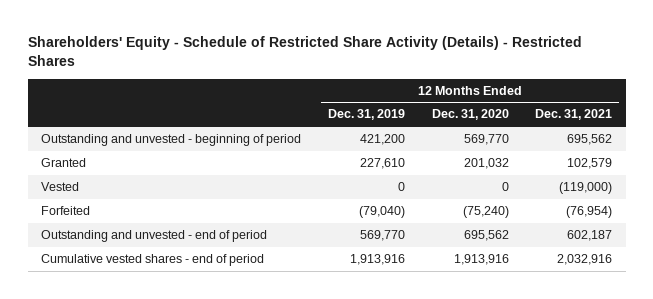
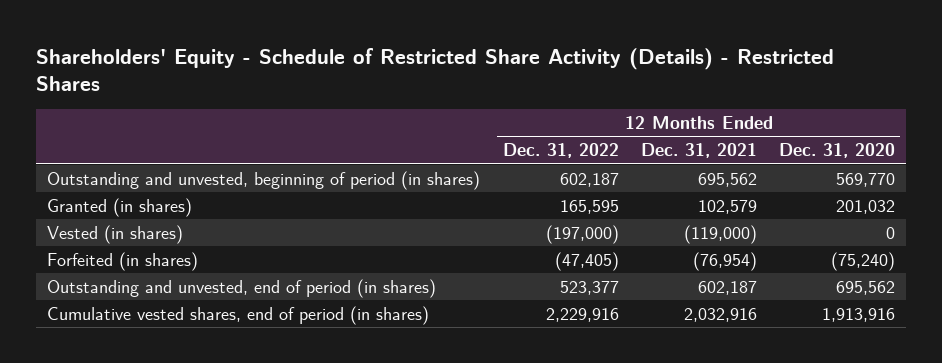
[327,109,405,121] Dec. 31, 2019 -> none
none -> [502,143,619,159] Dec. 31, 2022
[41,134,302,147] Outstanding and unvested - beginning of period -> [47,170,481,190] Outstanding and unvested, beginning of period (in shares)
[41,158,87,168] Granted -> [47,197,193,217] Granted (in shares)
[41,182,80,192] Vested -> [47,224,184,244] Vested (in shares)
[41,206,91,216] Forfeited -> [47,251,199,271] Forfeited (in shares)
[41,230,268,243] Outstanding and unvested - end of period -> [47,278,437,298] Outstanding and unvested, end of period (in shares)
[41,254,265,267] Cumulative vested shares - end of period -> [47,305,430,325] Cumulative vested shares, end of period (in shares)

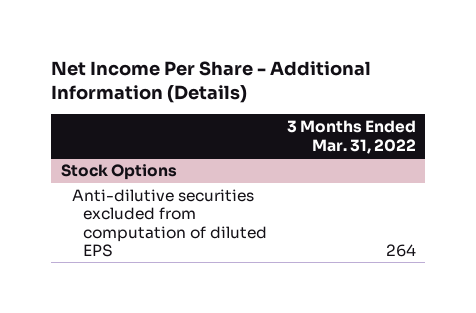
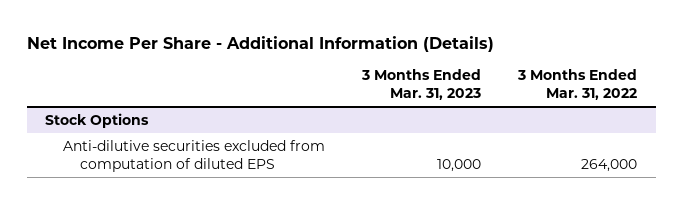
none -> [361,69,482,101] 3 Months Ended Mar. 31, 2023
[385,243,416,257] 264 -> [581,158,638,172] 264,000

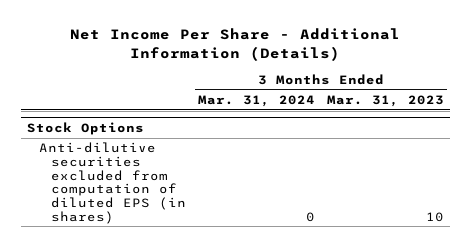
[517,69,638,101] 3 Months Ended Mar. 31, 2022 -> none
none -> [197,94,315,107] Mar. 31, 2024
[62,139,325,172] Anti-dilutive securities excluded from computation of diluted EPS -> [38,142,186,224] Anti-dilutive securities excluded from computation of diluted EPS (in shares)
[437,158,482,172] 10,000 -> [426,211,445,222] 10

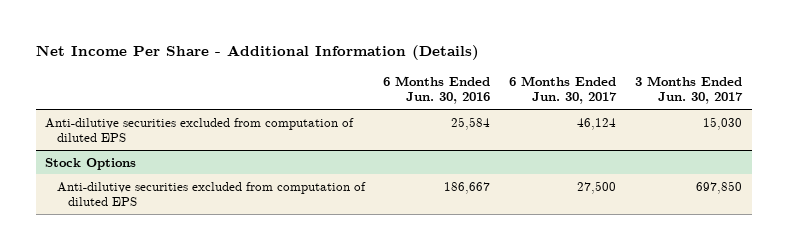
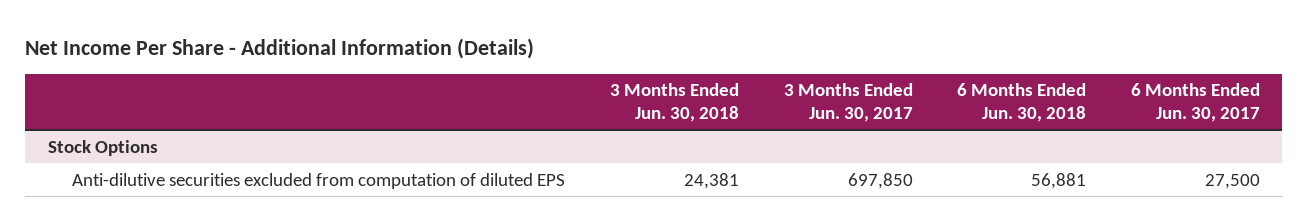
[383,76,491,105] 6 Months Ended Jun. 30, 2016 -> none
none -> [610,83,740,123] 3 Months Ended Jun. 30, 2018
none -> [957,83,1087,123] 6 Months Ended Jun. 30, 2018
[45,117,355,143] Anti-dilutive securities excluded from computation of diluted EPS -> none

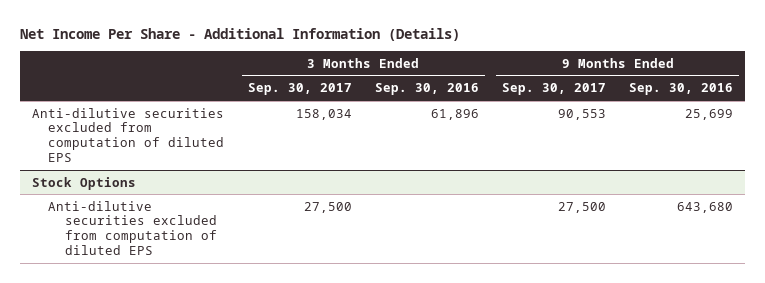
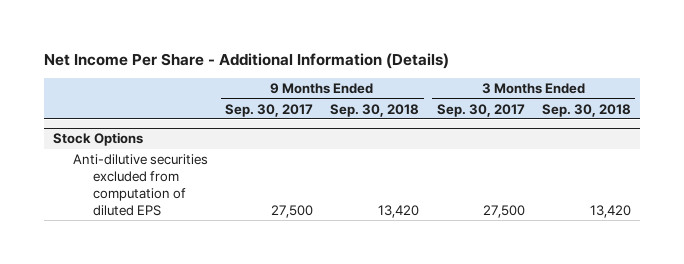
[374,83,479,96] Sep. 30, 2016 -> none
[629,83,734,96] Sep. 30, 2016 -> none
none -> [330,103,420,117] Sep. 30, 2018
none -> [541,103,631,117] Sep. 30, 2018
[31,107,225,163] Anti-dilutive securities excluded from computation of diluted EPS -> none

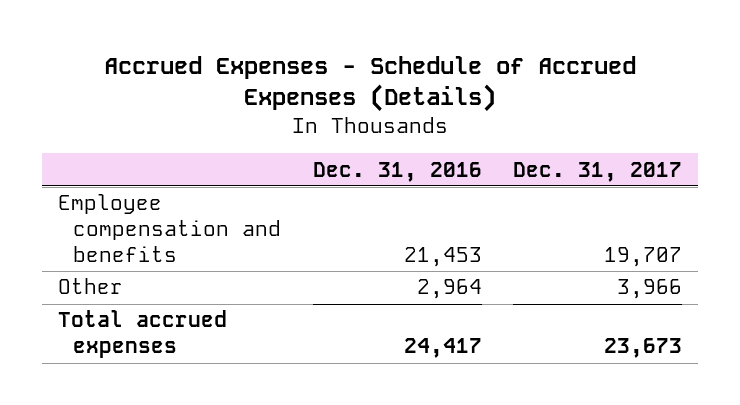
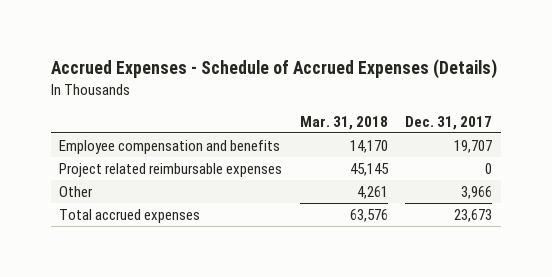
[312,161,482,182] Dec. 31, 2016 -> none
none -> [299,115,388,130] Mar. 31, 2018
none -> [59,162,283,177] Project related reimbursable expenses

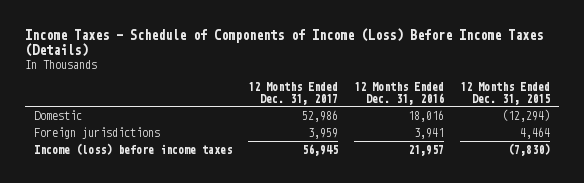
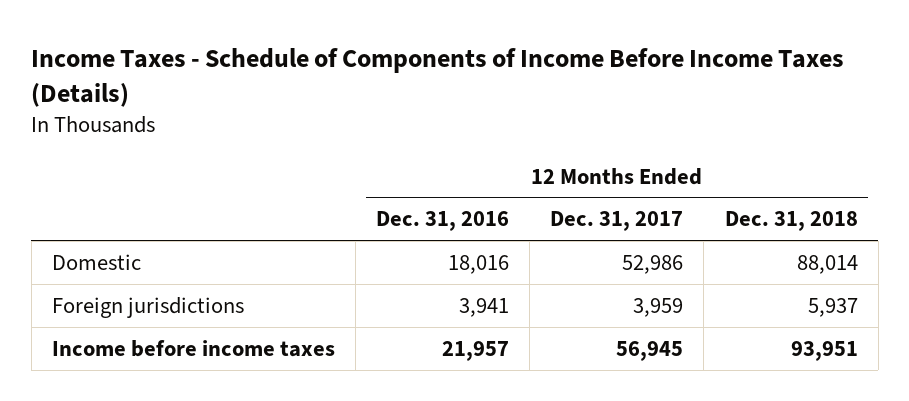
[25,28,544,58] Income Taxes - Schedule of Components of Income (Loss) Before Income Taxes (Details) -> [31,47,845,107] Income Taxes - Schedule of Components of Income Before Income Taxes (Details)
[460,82,551,105] 12 Months Ended Dec. 31, 2015 -> none
none -> [724,211,858,232] Dec. 31, 2018
[33,142,232,155] Income (loss) before income taxes -> [51,339,335,357] Income before income taxes

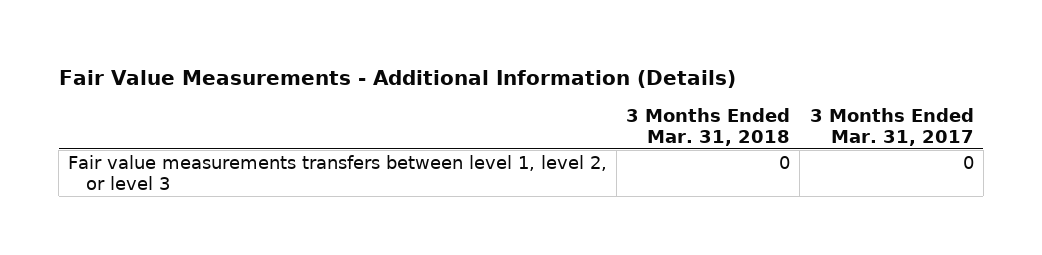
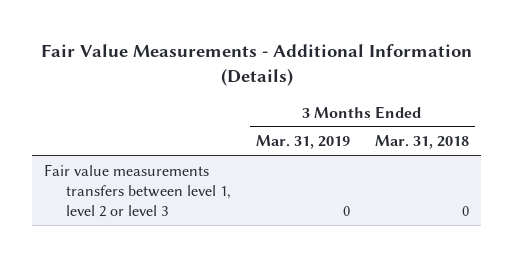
[809,107,974,146] 3 Months Ended Mar. 31, 2017 -> none
none -> [256,135,351,150] Mar. 31, 2019
[68,154,608,190] Fair value measurements transfers between level 1, level 2, or level 3 -> [44,163,232,217] Fair value measurements transfers between level 1, level 2 or level 3

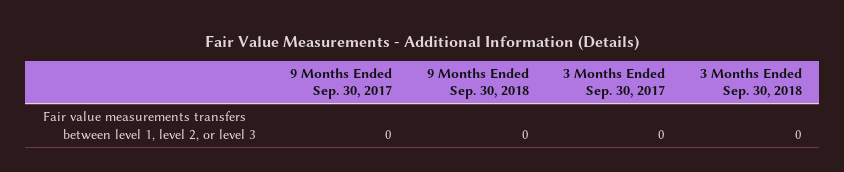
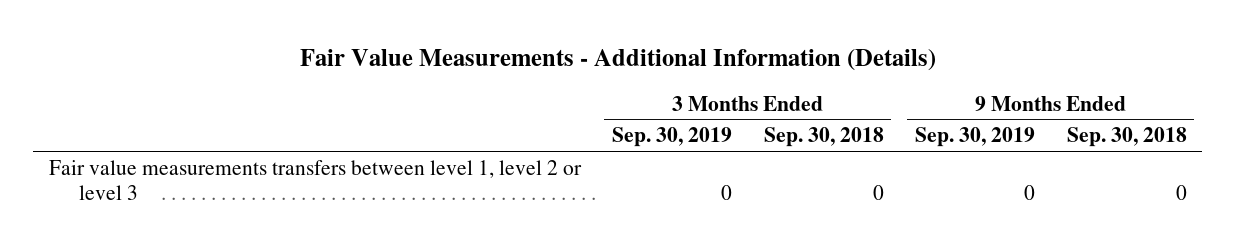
[290,67,393,100] 9 Months Ended Sep. 30, 2017 -> none
[563,67,666,100] 3 Months Ended Sep. 30, 2017 -> none
none -> [612,127,733,148] Sep. 30, 2019
none -> [915,127,1036,148] Sep. 30, 2019
[42,111,256,141] Fair value measurements transfers between level 1, level 2, or level 3 -> [48,159,582,201] Fair value measurements transfers between level 1, level 2 or level 3

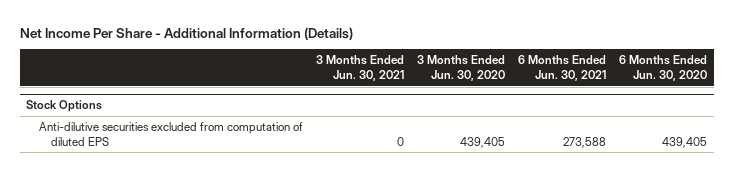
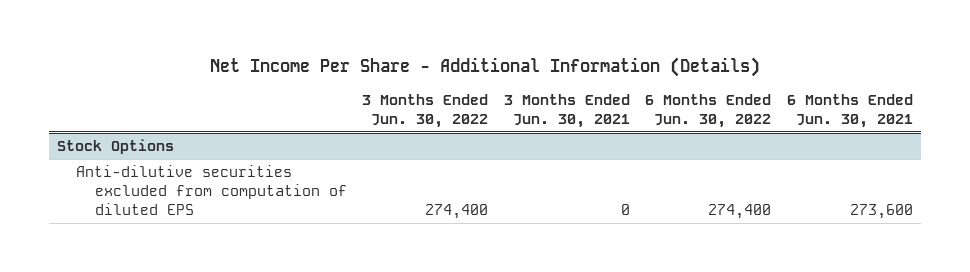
[416,55,505,81] 3 Months Ended Jun. 30, 2020 -> none
[619,55,708,81] 6 Months Ended Jun. 30, 2020 -> none
none -> [362,93,489,128] 3 Months Ended Jun. 30, 2022
none -> [645,93,772,128] 6 Months Ended Jun. 30, 2022
[562,136,606,148] 273,588 -> [849,203,913,219] 273,600

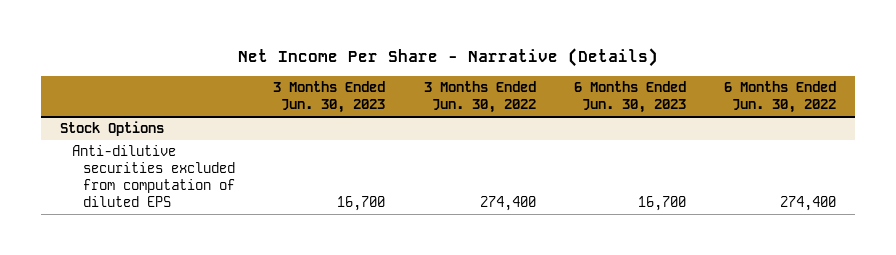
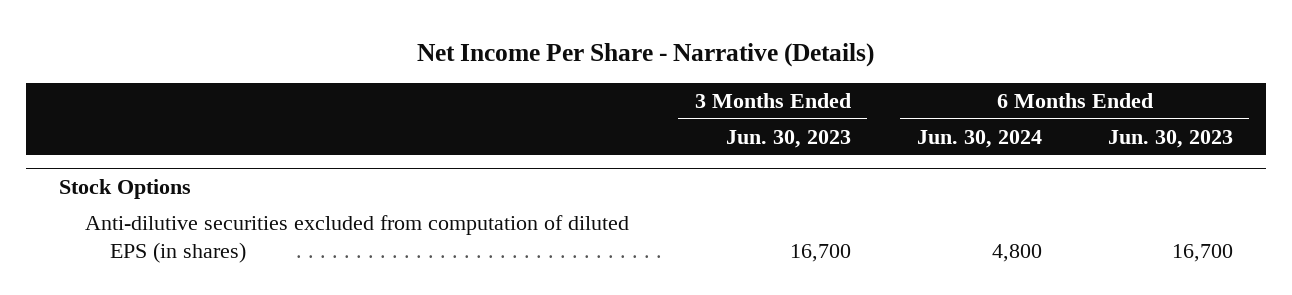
[423,81,536,114] 3 Months Ended Jun. 30, 2022 -> none
[723,81,836,114] 6 Months Ended Jun. 30, 2022 -> none
none -> [916,129,1042,148] Jun. 30, 2024
[71,145,236,207] Anti-dilutive securities excluded from computation of diluted EPS -> [84,215,629,263] Anti-dilutive securities excluded from computation of diluted EPS (in shares)

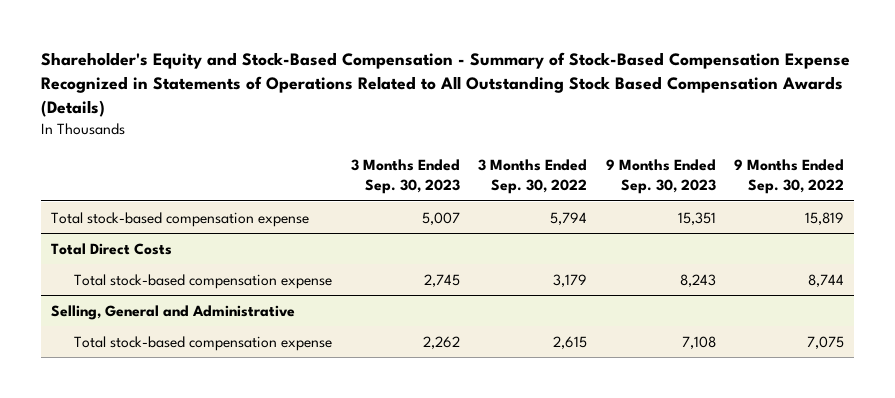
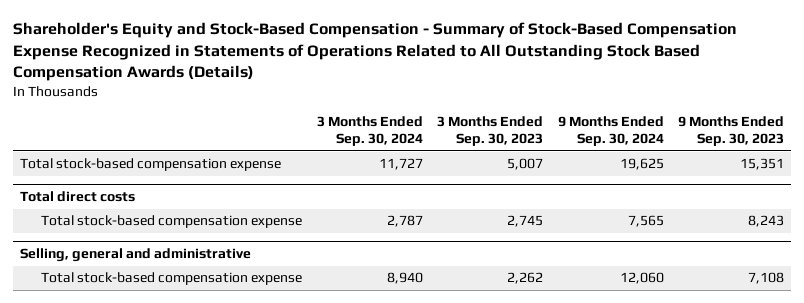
[478,159,588,195] 3 Months Ended Sep. 30, 2022 -> none
[734,159,845,195] 9 Months Ended Sep. 30, 2022 -> none
none -> [316,116,423,147] 3 Months Ended Sep. 30, 2024
none -> [557,116,664,147] 9 Months Ended Sep. 30, 2024
[50,242,172,255] Total Direct Costs -> [19,191,135,203] Total direct costs
[50,304,295,320] Selling, General and Administrative -> [19,248,251,263] Selling, general and administrative

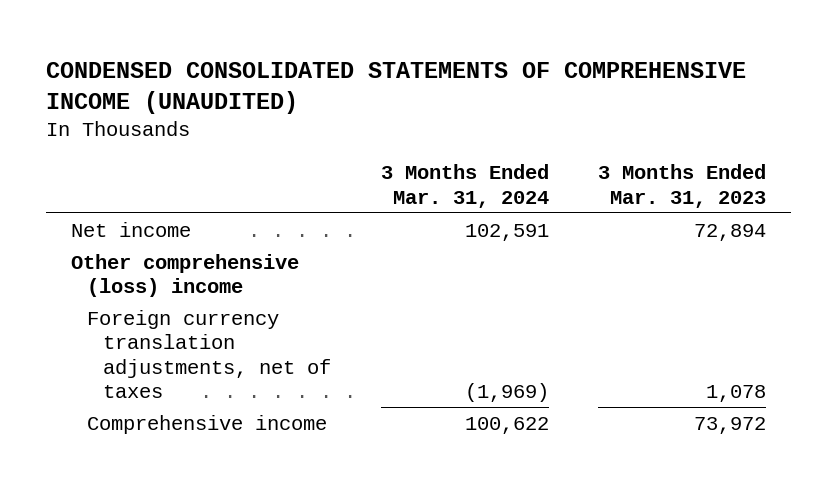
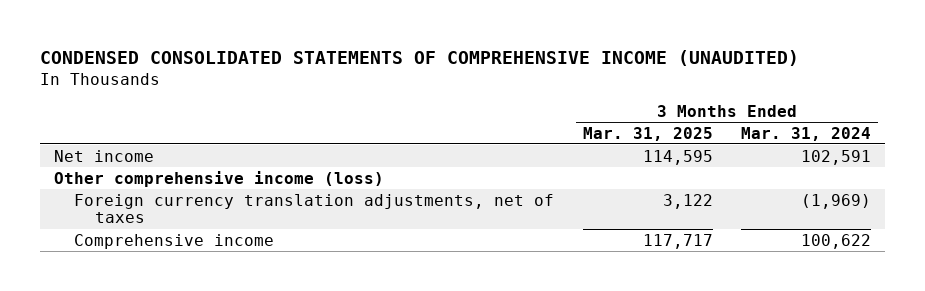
[598,164,767,208] 3 Months Ended Mar. 31, 2023 -> none
none -> [582,126,713,141] Mar. 31, 2025
[70,253,299,298] Other comprehensive (loss) income -> [54,170,385,187] Other comprehensive income (loss)

